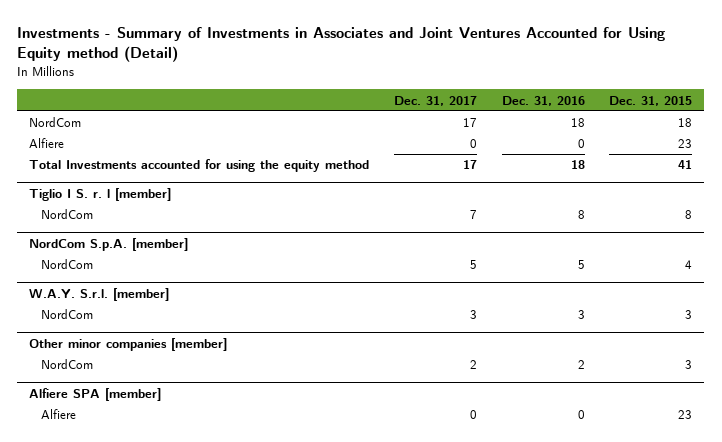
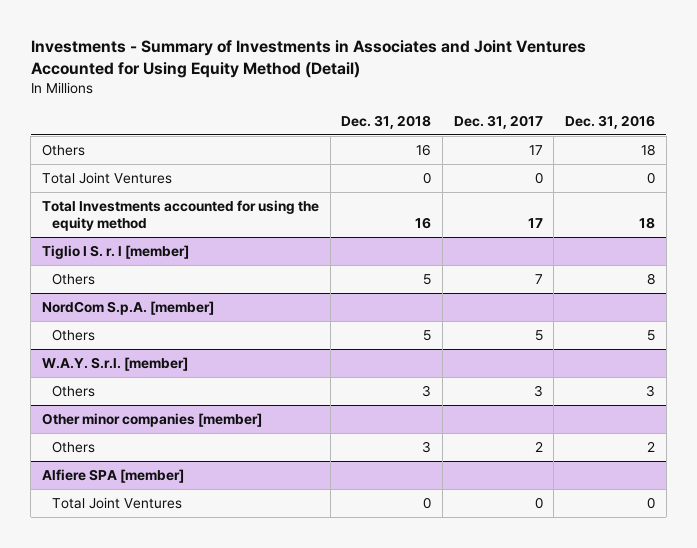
[17,26,666,63] Investments - Summary of Investments in Associates and Joint Ventures Accounted for Using Equity method (Detail) -> [30,40,586,79] Investments - Summary of Investments in Associates and Joint Ventures Accounted for Using Equity Method (Detail)
[609,95,693,106] Dec. 31, 2015 -> none
none -> [341,114,432,129] Dec. 31, 2018
[29,117,82,128] NordCom -> [41,143,85,156] Others
[29,138,65,149] Alfiere -> [41,171,172,184] Total Joint Ventures
[40,209,93,220] NordCom -> [51,272,95,285] Others
[40,259,93,270] NordCom -> [51,328,95,341] Others
[40,309,93,320] NordCom -> [51,384,95,397] Others
[40,359,93,370] NordCom -> [51,440,95,453] Others
[40,409,76,420] Alfiere -> [51,496,182,509] Total Joint Ventures

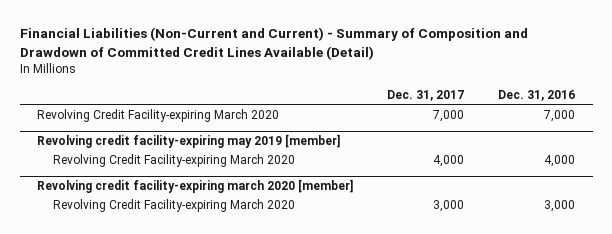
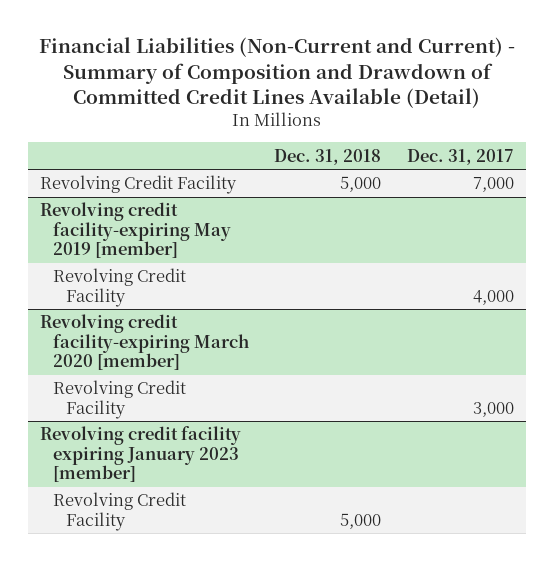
[498,89,576,101] Dec. 31, 2016 -> none
none -> [274,148,382,165] Dec. 31, 2018
[36,108,279,122] Revolving Credit Facility-expiring March 2020 -> [40,175,238,195] Revolving Credit Facility
[36,133,340,148] Revolving credit facility-expiring may 2019 [member] -> [40,202,232,259] Revolving credit facility-expiring May 2019 [member]
[52,153,295,167] Revolving Credit Facility-expiring March 2020 -> [53,268,187,307] Revolving Credit Facility
[36,178,353,193] Revolving credit facility-expiring march 2020 [member] -> [40,314,250,371] Revolving credit facility-expiring March 2020 [member]
[52,198,295,212] Revolving Credit Facility-expiring March 2020 -> [53,380,187,419] Revolving Credit Facility
none -> [40,426,242,483] Revolving credit facility expiring January 2023 [member]
none -> [53,492,187,531] Revolving Credit Facility

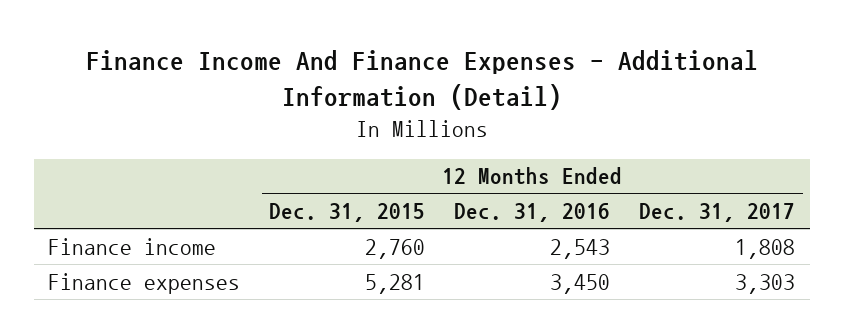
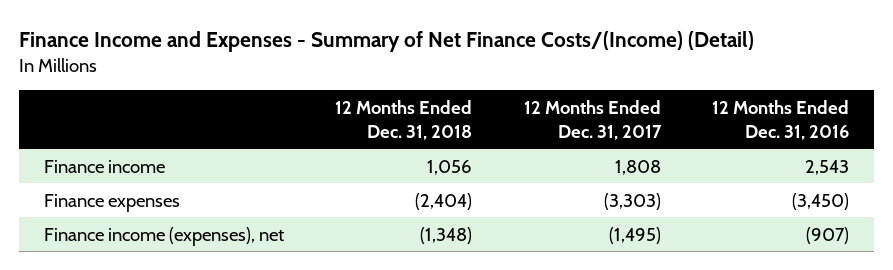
[85,50,758,110] Finance Income And Finance Expenses - Additional Information (Detail) -> [18,31,754,53] Finance Income and Expenses - Summary of Net Finance Costs/(Income) (Detail)
[269,203,426,223] Dec. 31, 2015 -> none
none -> [335,99,473,140] 12 Months Ended Dec. 31, 2018
[550,273,611,294] 3,450 -> [791,192,849,210] (3,450)
[735,273,796,294] 3,303 -> [603,192,661,210] (3,303)
none -> [44,226,285,246] Finance income (expenses), net

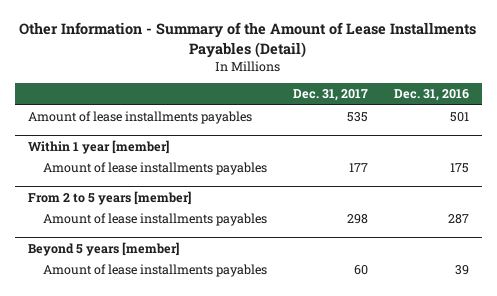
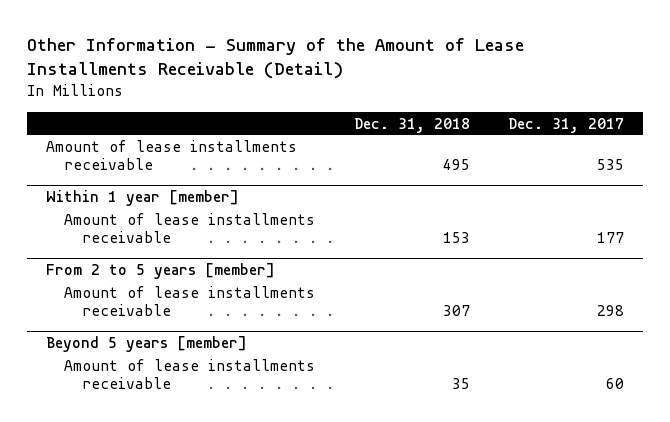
[19,22,477,58] Other Information - Summary of the Amount of Lease Installments Payables (Detail) -> [26,38,524,80] Other Information - Summary of the Amount of Lease Installments Receivable (Detail)
[393,89,469,102] Dec. 31, 2016 -> none
none -> [353,117,470,133] Dec. 31, 2018
[28,111,253,125] Amount of lease installments payables -> [46,139,298,170] Amount of lease installments receivable
[42,162,267,176] Amount of lease installments payables -> [64,212,316,243] Amount of lease installments receivable
[42,213,267,227] Amount of lease installments payables -> [64,285,316,316] Amount of lease installments receivable
[42,264,267,278] Amount of lease installments payables -> [64,358,316,389] Amount of lease installments receivable

